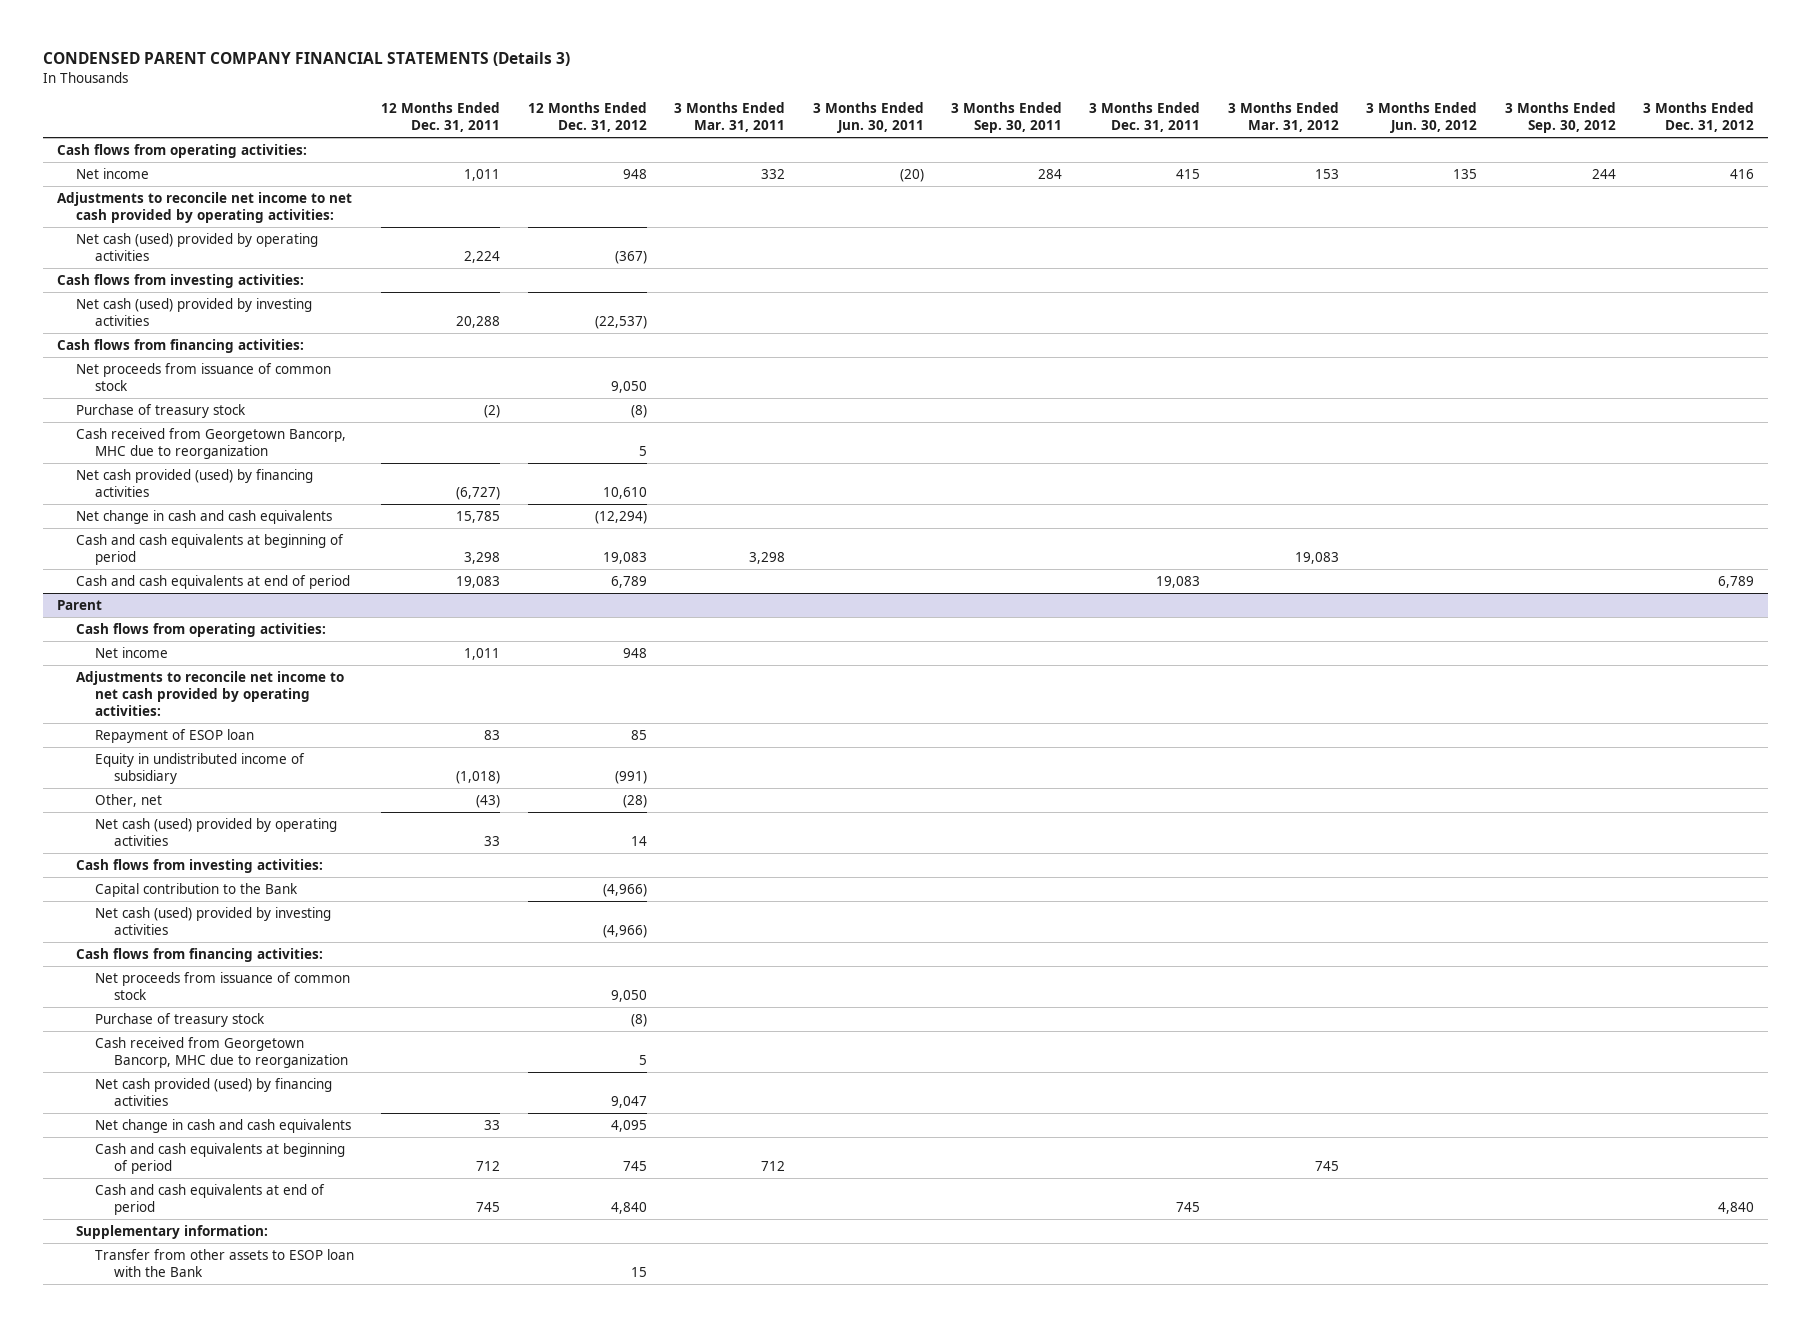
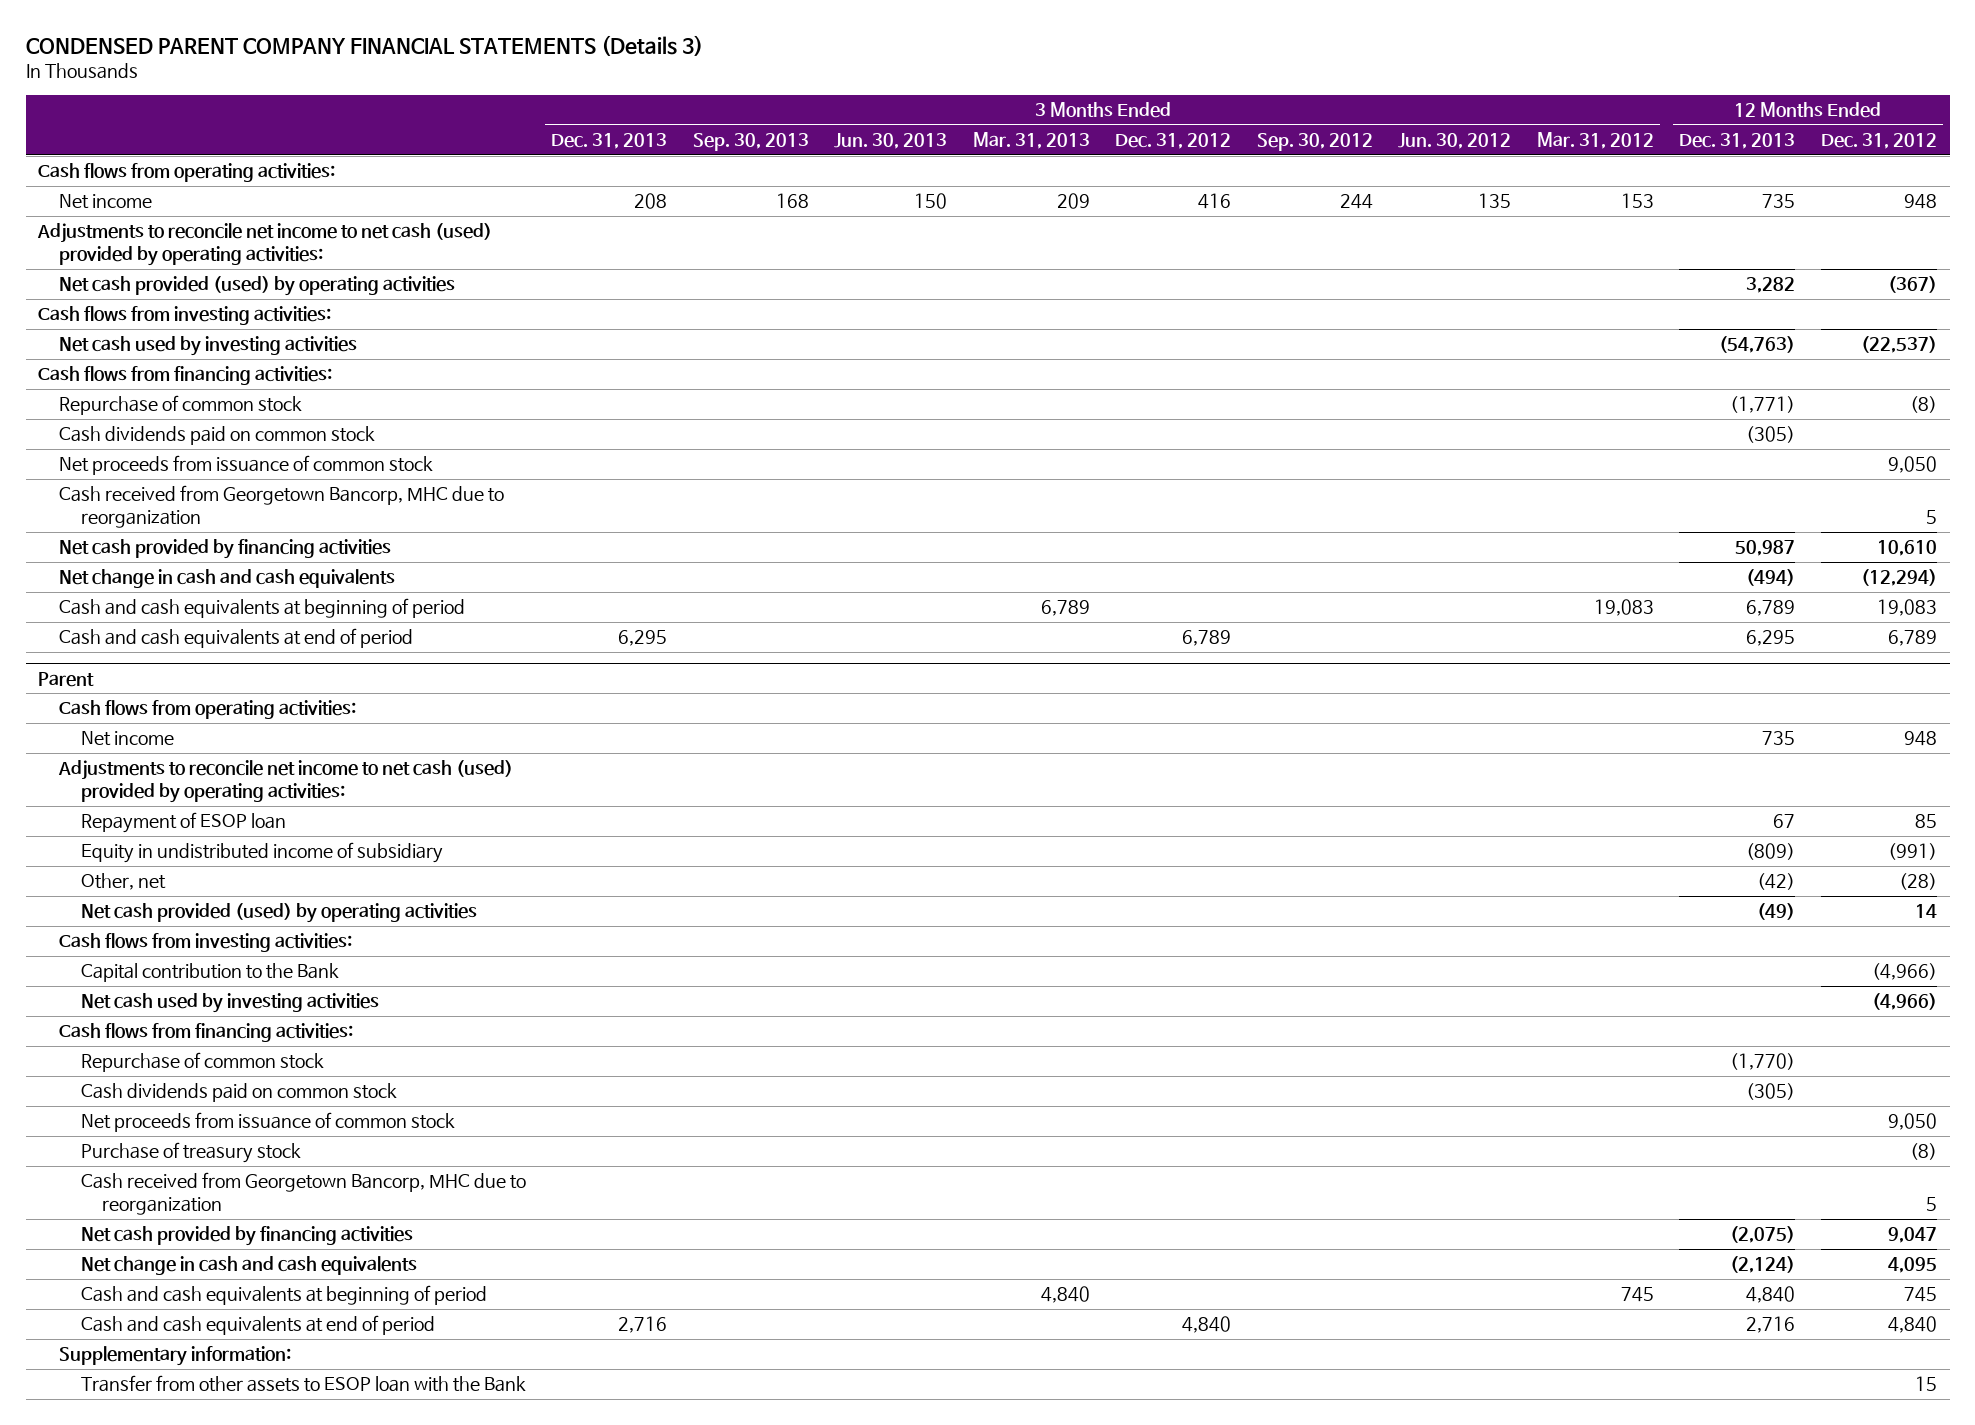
[381,102,501,133] 12 Months Ended Dec. 31, 2011 -> none
[674,102,786,133] 3 Months Ended Mar. 31, 2011 -> none
[812,102,924,134] 3 Months Ended Jun. 30, 2011 -> none
[951,102,1063,134] 3 Months Ended Sep. 30, 2011 -> none
[1089,102,1201,133] 3 Months Ended Dec. 31, 2011 -> none
none -> [551,133,668,150] Dec. 31, 2013
none -> [692,133,809,152] Sep. 30, 2013
none -> [834,133,948,150] Jun. 30, 2013
none -> [972,132,1090,150] Mar. 31, 2013
none -> [1679,133,1796,150] Dec. 31, 2013
[56,192,352,223] Adjustments to reconcile net income to net cash provided by operating activities: -> [37,223,493,267] Adjustments to reconcile net income to net cash (used) provided by operating activities:
[75,233,318,261] Net cash (used) provided by operating activities -> [59,276,456,297] Net cash provided (used) by operating activities
[75,298,312,326] Net cash (used) provided by investing activities -> [59,336,358,357] Net cash used by investing activities
none -> [59,395,303,416] Repurchase of common stock
none -> [59,426,376,446] Cash dividends paid on common stock
[75,404,246,419] Purchase of treasury stock -> none
[75,469,313,497] Net cash provided (used) by financing activities -> [59,539,392,560] Net cash provided by financing activities
[75,671,344,716] Adjustments to reconcile net income to net cash provided by operating activities: -> [58,760,514,804] Adjustments to reconcile net income to net cash (used) provided by operating activities:
[94,818,337,846] Net cash (used) provided by operating activities -> [80,903,477,924] Net cash provided (used) by operating activities
[94,907,331,935] Net cash (used) provided by investing activities -> [80,993,379,1014] Net cash used by investing activities
none -> [80,1052,324,1073] Repurchase of common stock
none -> [80,1083,397,1103] Cash dividends paid on common stock
[94,1078,332,1106] Net cash provided (used) by financing activities -> [80,1226,413,1247] Net cash provided by financing activities

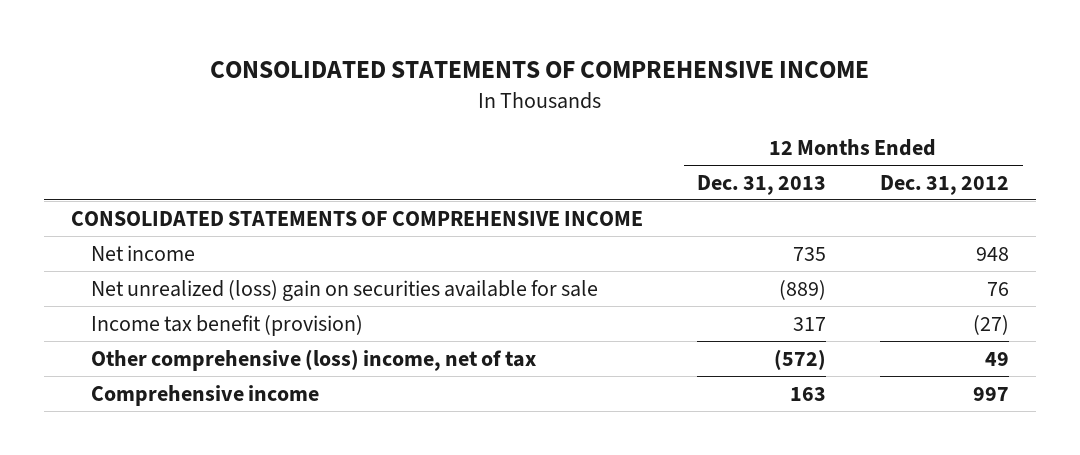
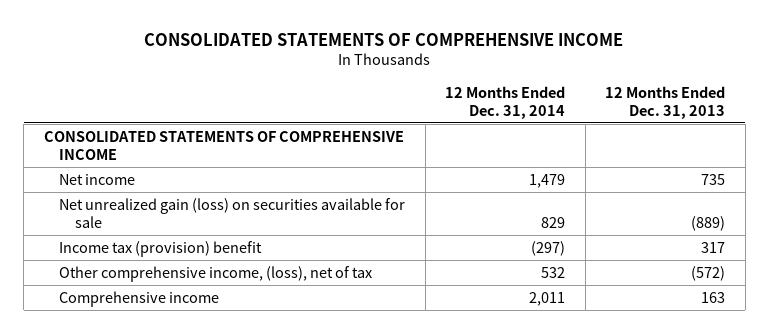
[880,174,1010,195] Dec. 31, 2012 -> none
none -> [445,85,566,119] 12 Months Ended Dec. 31, 2014
[90,279,598,301] Net unrealized (loss) gain on securities available for sale -> [59,197,406,228] Net unrealized gain (loss) on securities available for sale
[90,314,363,336] Income tax benefit (provision) -> [59,240,263,257] Income tax (provision) benefit
[90,348,536,371] Other comprehensive (loss) income, net of tax -> [59,265,373,282] Other comprehensive income, (loss), net of tax

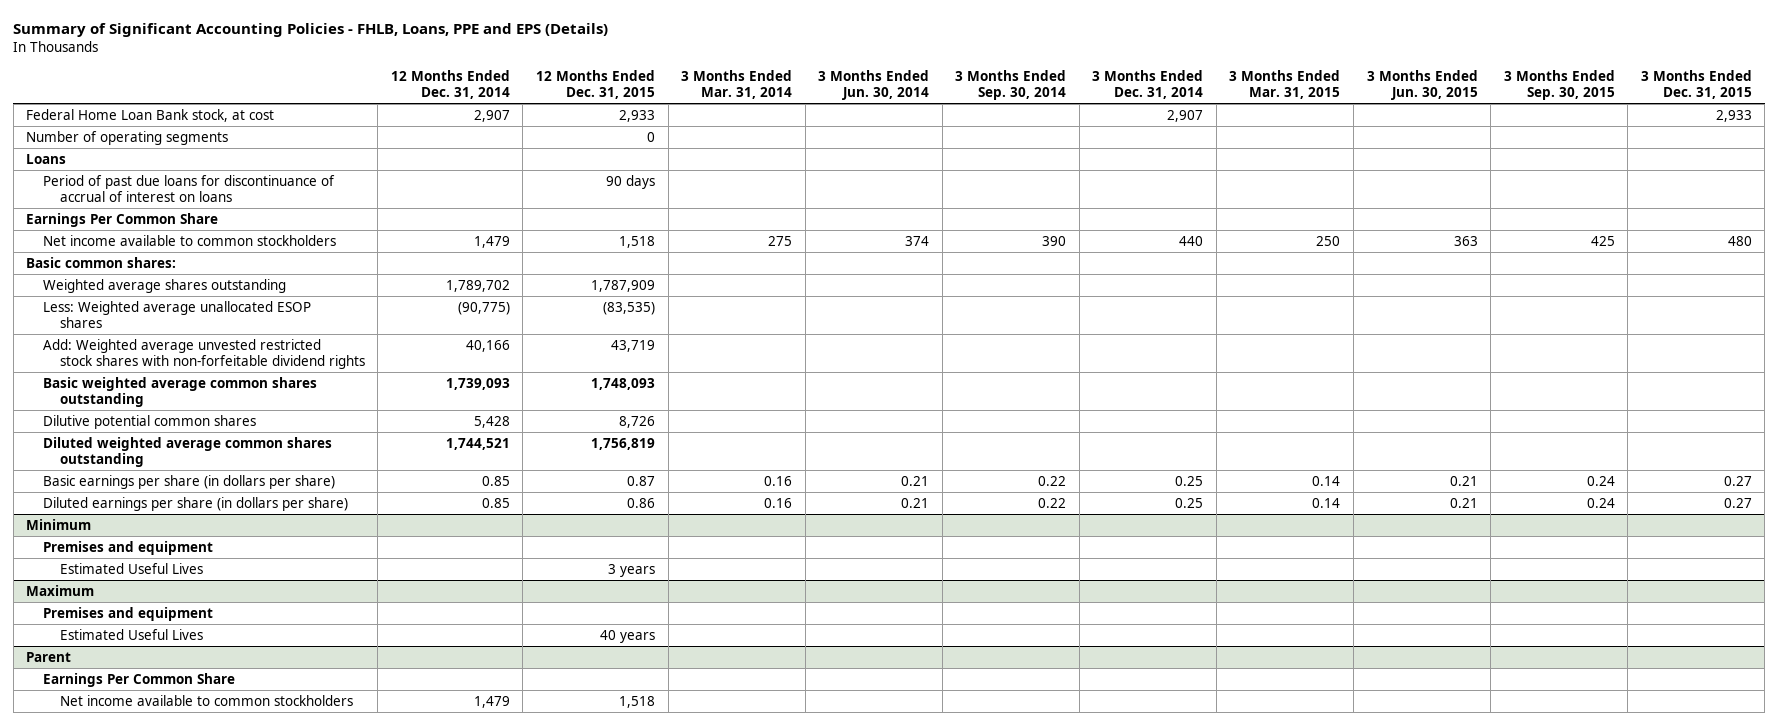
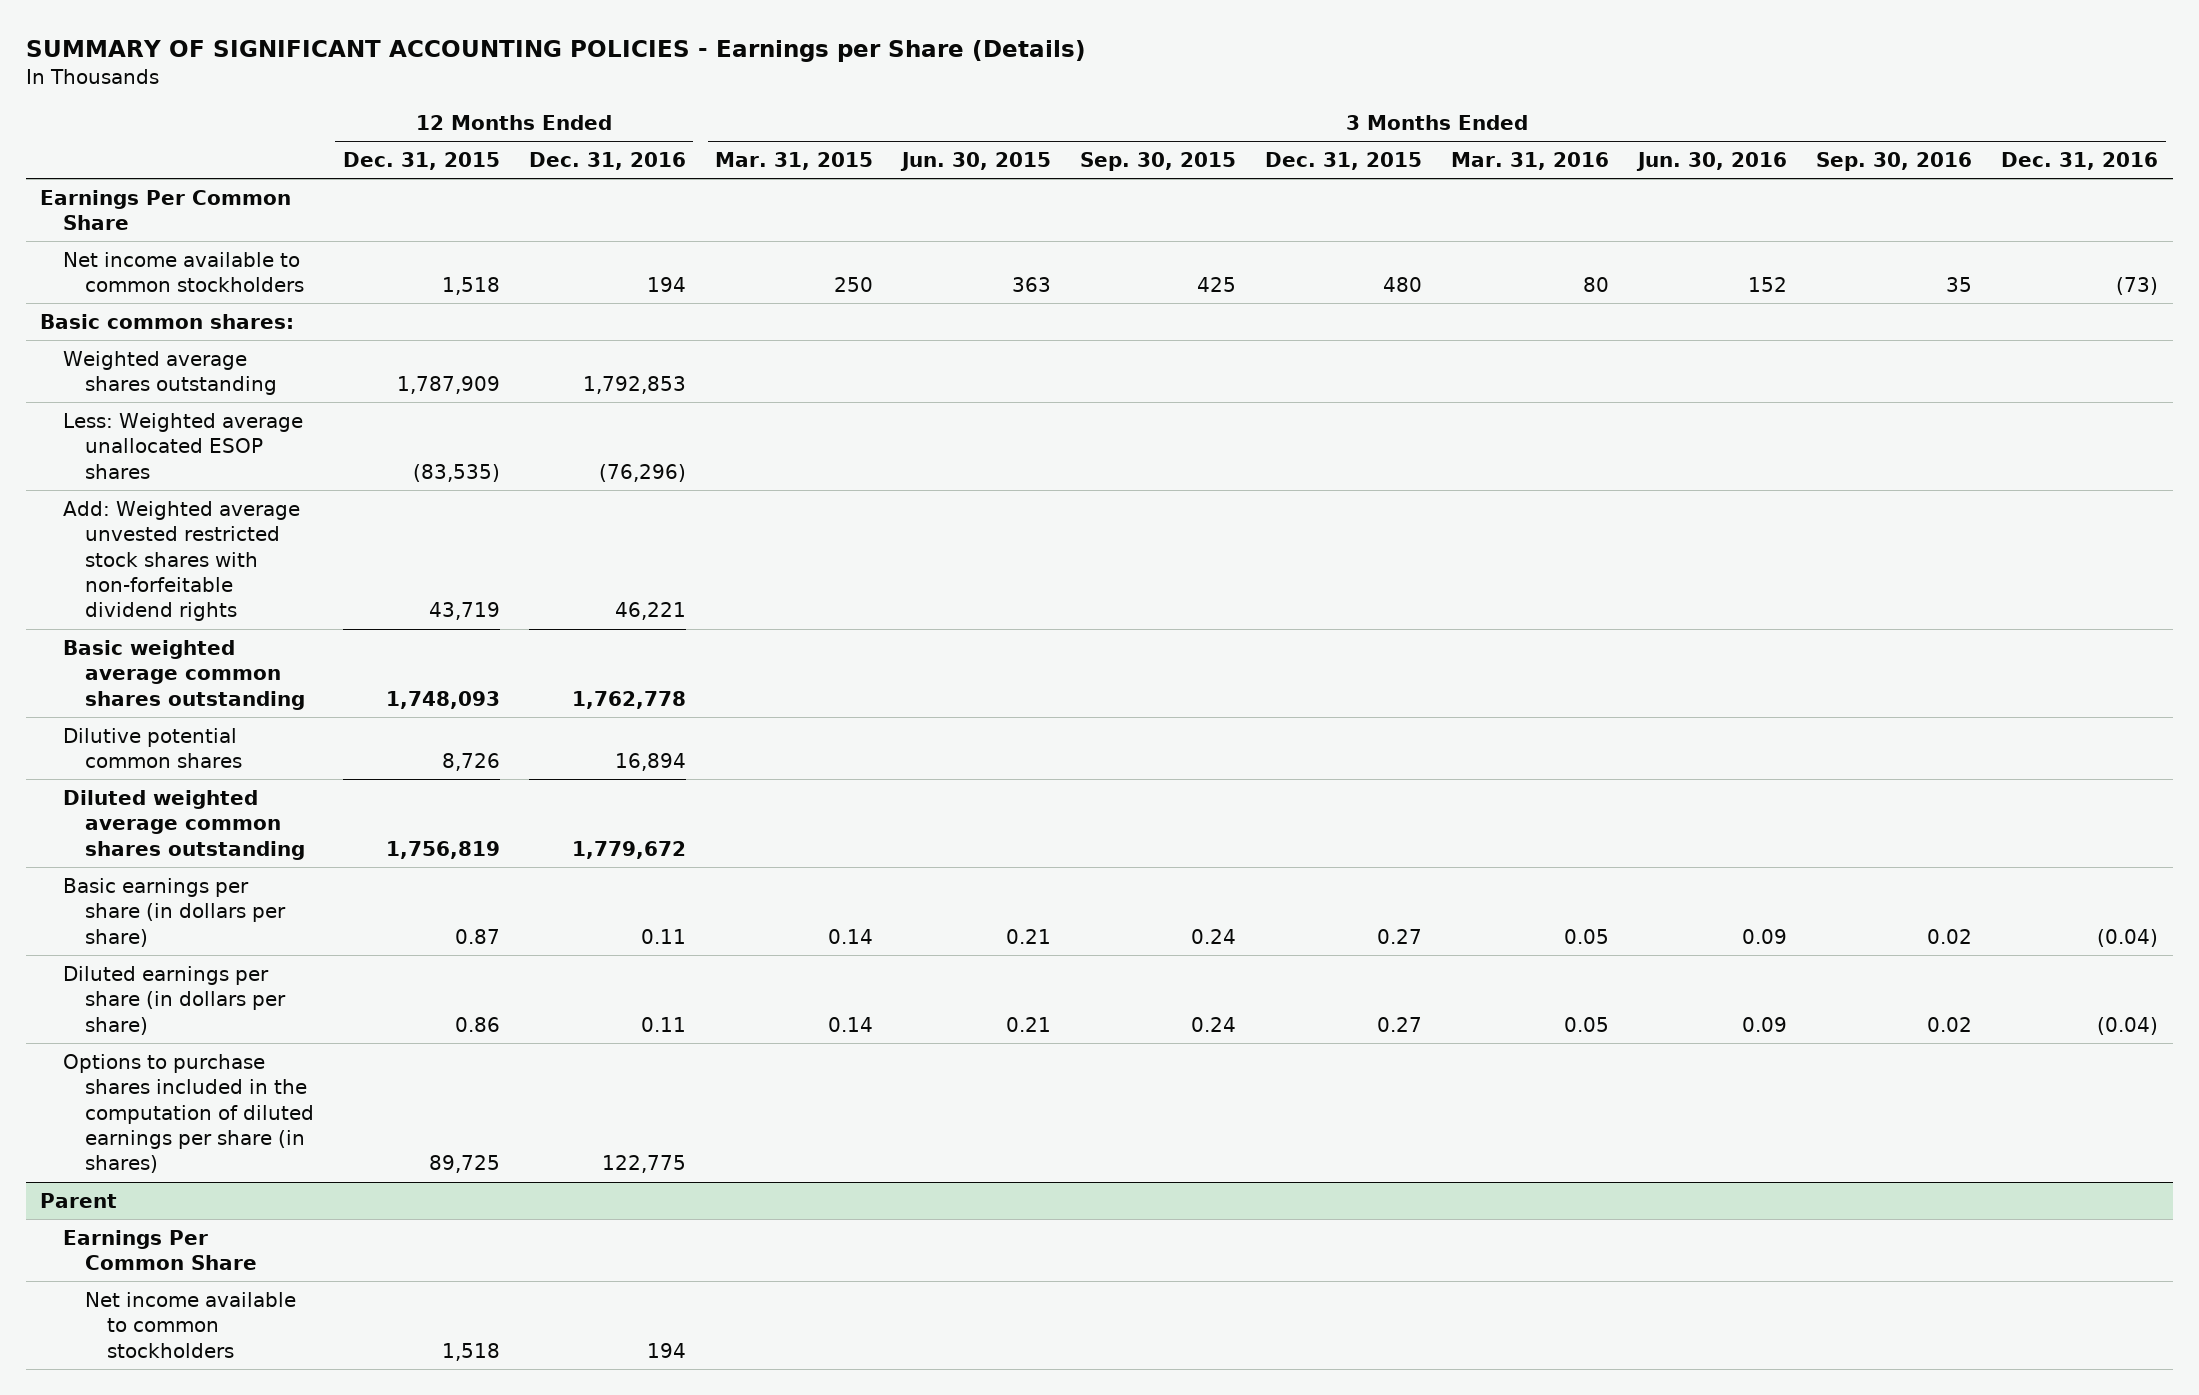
[13,22,609,37] Summary of Significant Accounting Policies - FHLB, Loans, PPE and EPS (Details) -> [25,40,1086,63] SUMMARY OF SIGNIFICANT ACCOUNTING POLICIES - Earnings per Share (Details)
[390,69,510,100] 12 Months Ended Dec. 31, 2014 -> none
[681,69,793,100] 3 Months Ended Mar. 31, 2014 -> none
[818,69,930,101] 3 Months Ended Jun. 30, 2014 -> none
[955,69,1067,101] 3 Months Ended Sep. 30, 2014 -> none
[1092,69,1204,100] 3 Months Ended Dec. 31, 2014 -> none
none -> [528,152,686,171] Dec. 31, 2016
none -> [1451,152,1610,171] Mar. 31, 2016
none -> [1636,152,1788,172] Jun. 30, 2016
none -> [1816,152,1973,172] Sep. 30, 2016
none -> [2001,152,2159,171] Dec. 31, 2016
[26,108,275,122] Federal Home Loan Bank stock, at cost -> none
[26,130,229,145] Number of operating segments -> none
[26,153,67,164] Loans -> none
[43,174,336,203] Period of past due loans for discontinuance of accrual of interest on loans -> none
[26,518,92,530] Minimum -> none
[43,540,214,555] Premises and equipment -> none
[59,562,203,574] Estimated Useful Lives -> none
[26,584,95,596] Maximum -> none
[43,606,214,621] Premises and equipment -> none
[59,628,203,640] Estimated Useful Lives -> none
none -> [62,1053,314,1174] Options to purchase shares included in the computation of diluted earnings per share (in shares)

